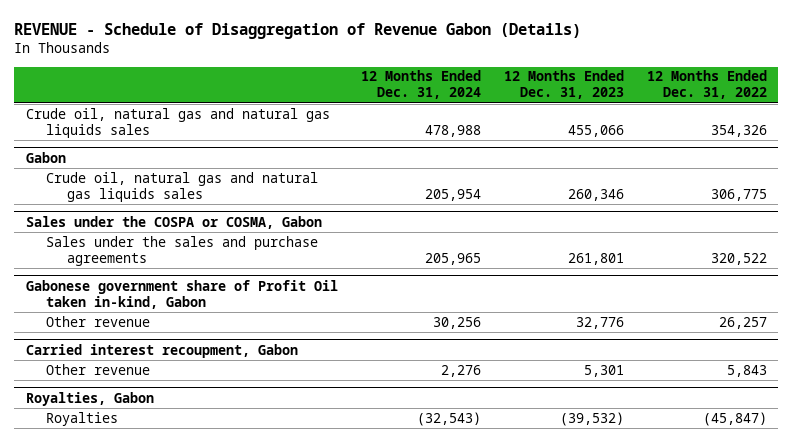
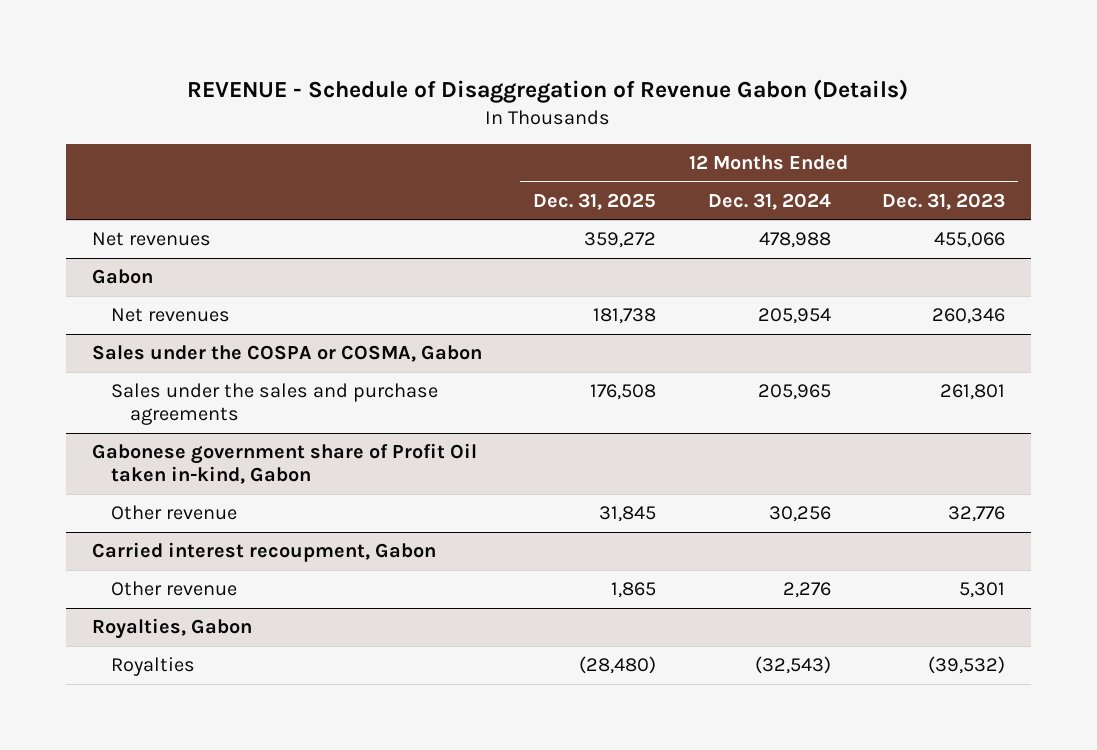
[646,70,767,100] 12 Months Ended Dec. 31, 2022 -> none
none -> [533,192,657,210] Dec. 31, 2025
[25,107,330,138] Crude oil, natural gas and natural gas liquids sales -> [91,232,211,247] Net revenues
[46,171,319,202] Crude oil, natural gas and natural gas liquids sales -> [110,308,230,323] Net revenues

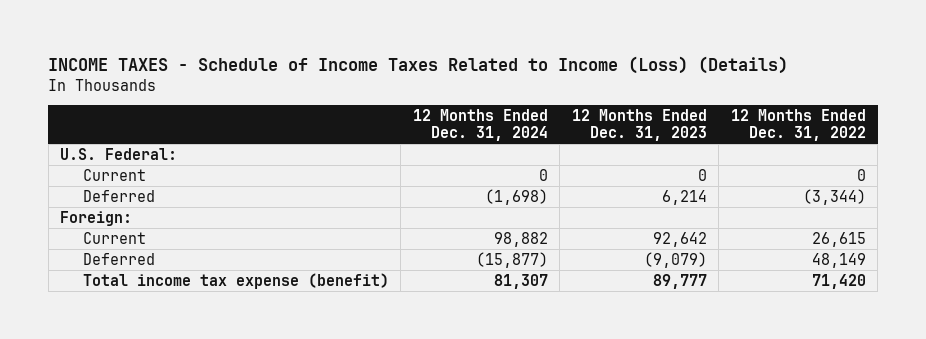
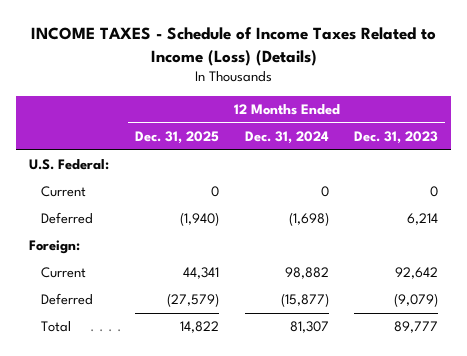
[730,109,866,142] 12 Months Ended Dec. 31, 2022 -> none
none -> [134,131,219,145] Dec. 31, 2025
[82,272,389,289] Total income tax expense (benefit) -> [40,321,71,333] Total

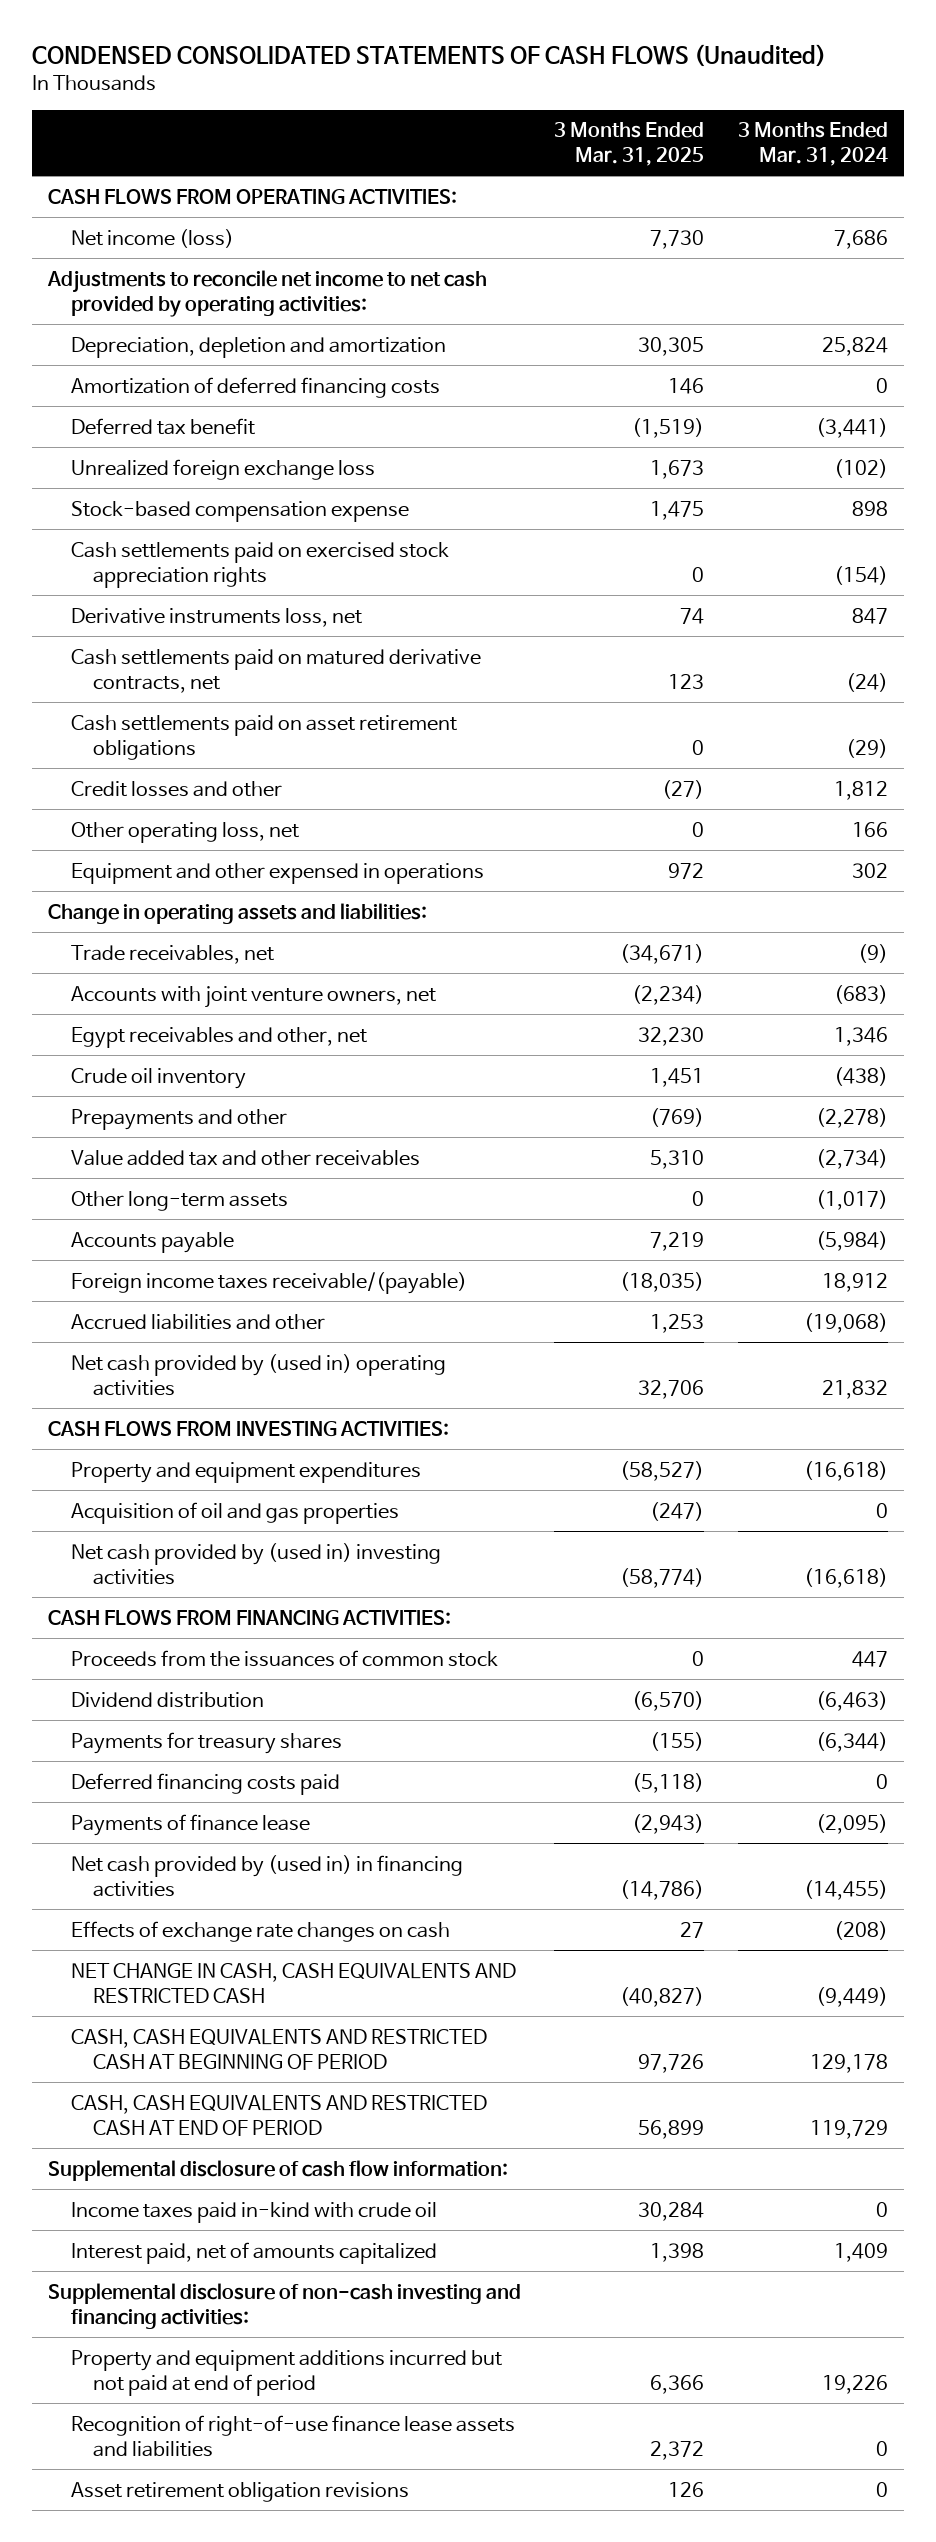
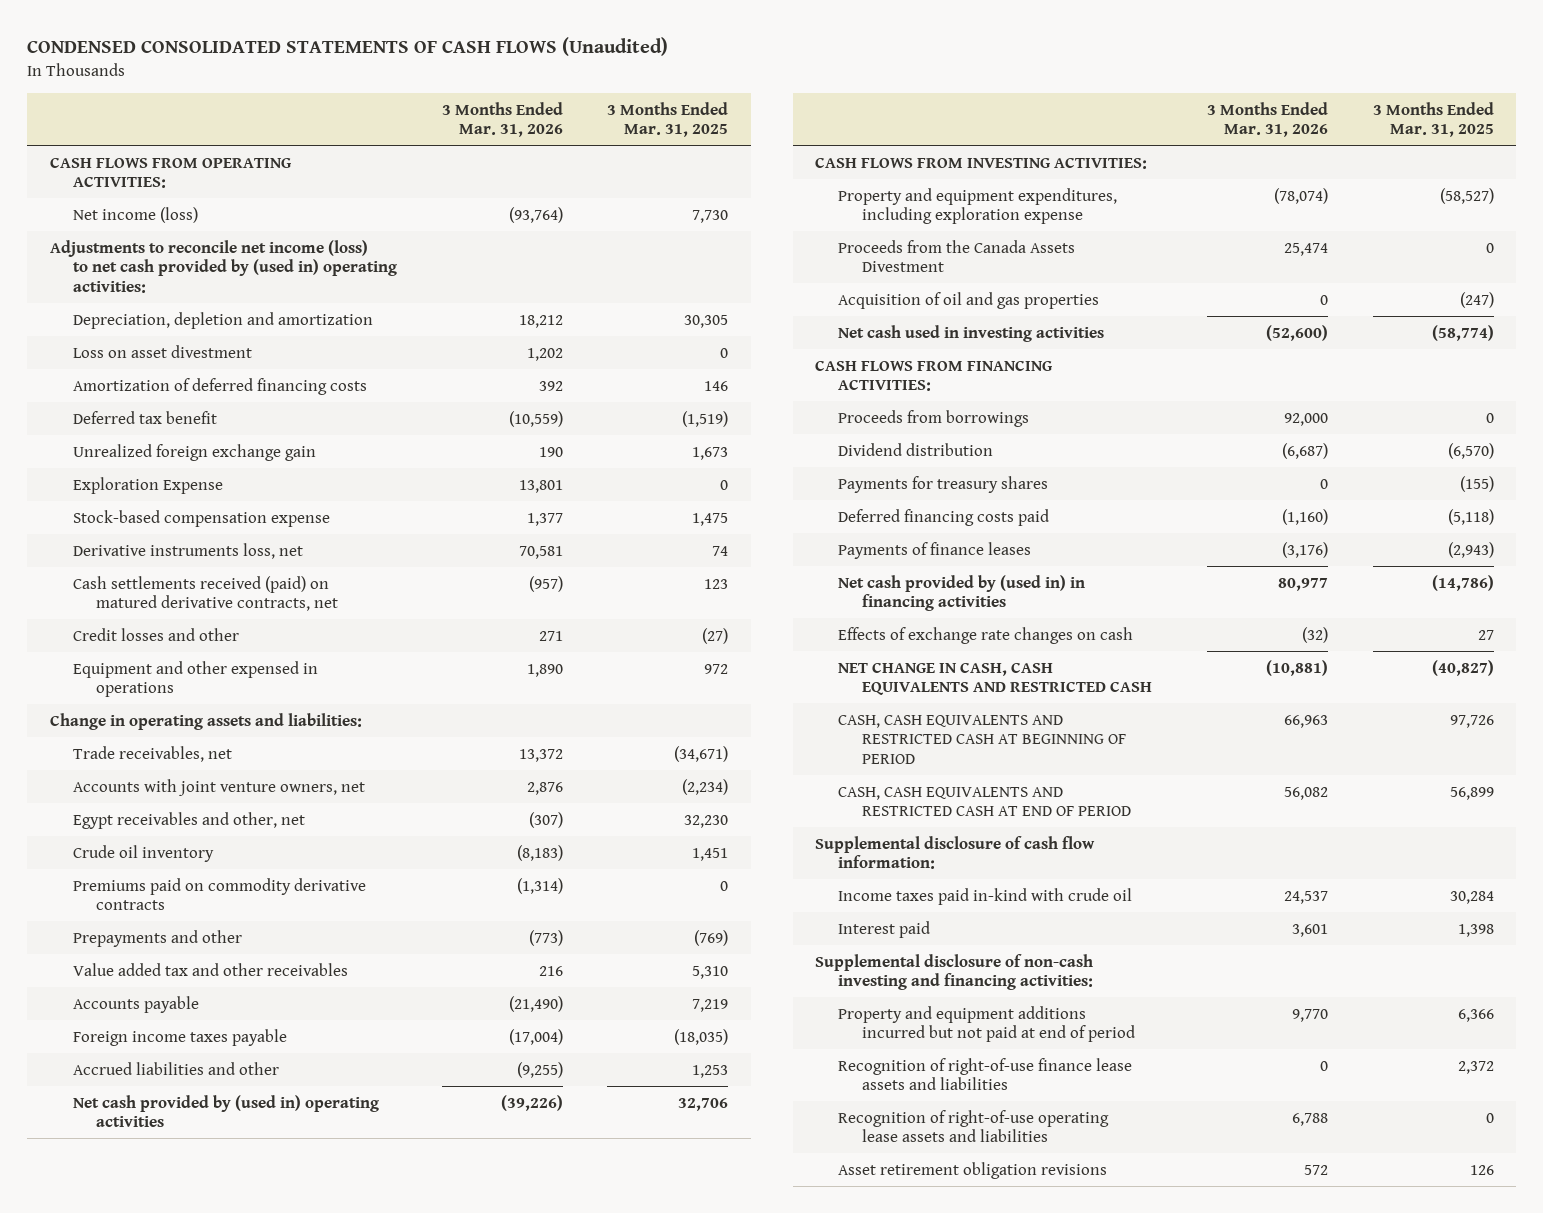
[737,122,888,167] 3 Months Ended Mar. 31, 2024 -> none
none -> [441,101,563,138] 3 Months Ended Mar. 31, 2026
[47,269,488,317] Adjustments to reconcile net income to net cash provided by operating activities: -> [49,239,397,293] Adjustments to reconcile net income (loss) to net cash provided by (used in) operating activities:
none -> [72,344,252,358] Loss on asset divestment
[70,458,375,480] Unrealized foreign exchange loss -> [72,443,316,461] Unrealized foreign exchange gain
none -> [72,476,223,494] Exploration Expense
[70,541,449,588] Cash settlements paid on exercised stock appreciation rights -> none
[70,714,457,760] Cash settlements paid on asset retirement obligations -> none
[70,648,481,693] Cash settlements paid on matured derivative contracts, net -> [72,575,339,612] Cash settlements received (paid) on matured derivative contracts, net
[70,821,299,843] Other operating loss, net -> none
none -> [72,877,366,911] Premiums paid on commodity derivative contracts
[70,1190,288,1211] Other long-term assets -> none
[70,1271,467,1294] Foreign income taxes receivable/(payable) -> [72,1028,287,1046] Foreign income taxes payable
[70,1461,421,1483] Property and equipment expenditures -> [838,187,1118,225] Property and equipment expenditures, including exploration expense
none -> [838,239,1076,273] Proceeds from the Canada Assets Divestment
[70,1542,441,1585] Net cash provided by (used in) investing activities -> [838,324,1105,342] Net cash used in investing activities
[70,1649,498,1667] Proceeds from the issuances of common stock -> none
none -> [838,409,1030,427] Proceeds from borrowings
[70,1813,310,1836] Payments of finance lease -> [838,541,1032,559] Payments of finance leases
[70,2241,437,2264] Interest paid, net of amounts capitalized -> [838,920,931,938] Interest paid
none -> [838,1109,1110,1143] Recognition of right-of-use operating lease assets and liabilities

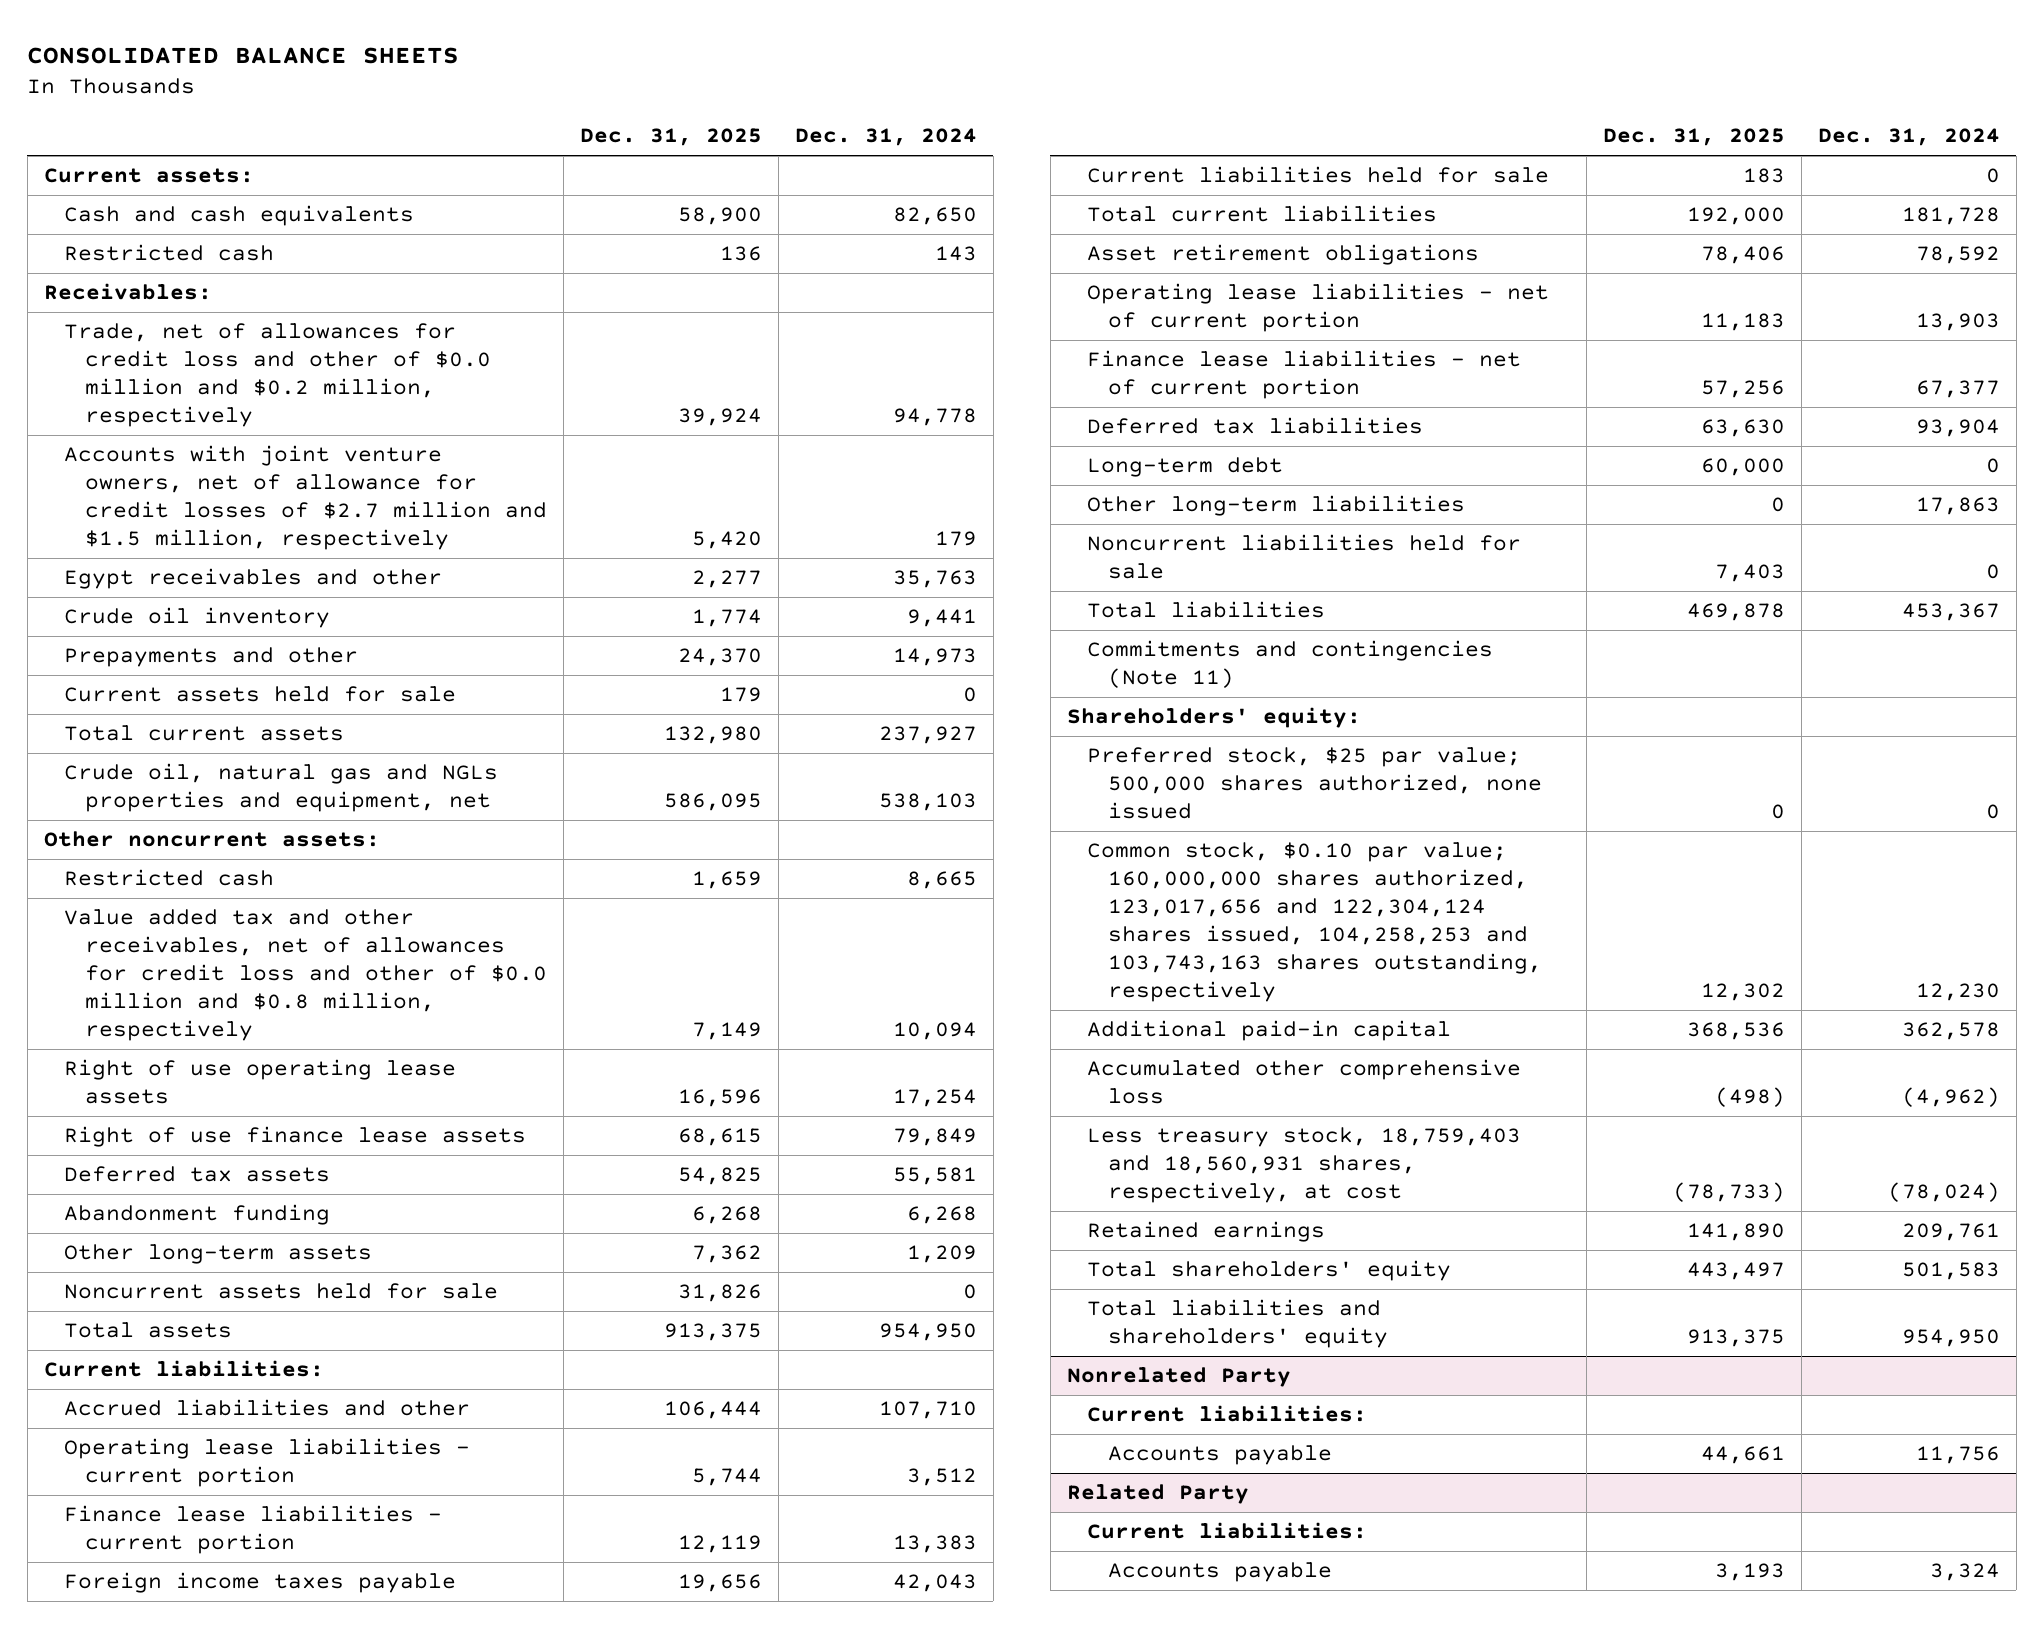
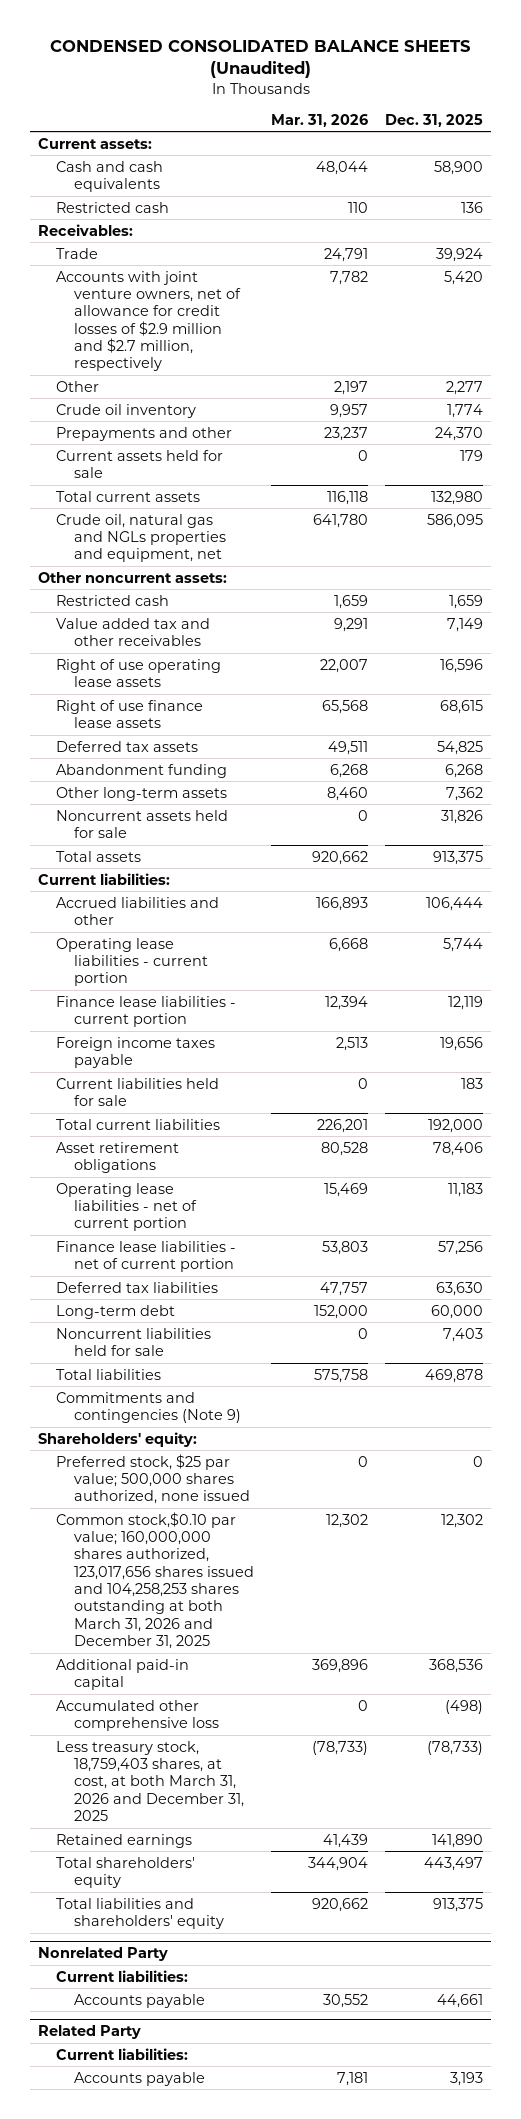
[27,46,460,64] CONSOLIDATED BALANCE SHEETS -> [49,40,471,79] CONDENSED CONSOLIDATED BALANCE SHEETS (Unaudited)
[794,128,977,147] Dec. 31, 2024 -> none
none -> [271,113,369,127] Mar. 31, 2026
[64,323,492,428] Trade, net of allowances for credit loss and other of $0.0 million and $0.2 million, respectively -> [56,247,99,259] Trade
[64,445,548,551] Accounts with joint venture owners, net of allowance for credit losses of $2.7 million and $1.5 million, respectively -> [56,270,242,372] Accounts with joint venture owners, net of allowance for credit losses of $2.9 million and $2.7 million, respectively
[64,568,443,590] Egypt receivables and other -> [56,380,100,392] Other
[64,909,548,1041] Value added tax and other receivables, net of allowances for credit loss and other of $0.0 million and $0.8 million, respectively -> [56,617,211,646] Value added tax and other receivables
[1087,495,1466,517] Other long-term liabilities -> none
[1087,640,1494,689] Commitments and contingencies (Note 11) -> [56,1391,242,1423] Commitments and contingencies (Note 9)
[1087,842,1543,1002] Common stock, $0.10 par value; 160,000,000 shares authorized, 123,017,656 and 122,304,124 shares issued, 104,258,253 and 103,743,163 shares outstanding, respectively -> [56,1511,255,1650] Common stock,$0.10 par value; 160,000,000 shares authorized, 123,017,656 shares issued and 104,258,253 shares outstanding at both March 31, 2026 and December 31, 2025
[1087,1127,1522,1204] Less treasury stock, 18,759,403 and 18,560,931 shares, respectively, at cost -> [56,1740,245,1822] Less treasury stock, 18,759,403 shares, at cost, at both March 31, 2026 and December 31, 2025

